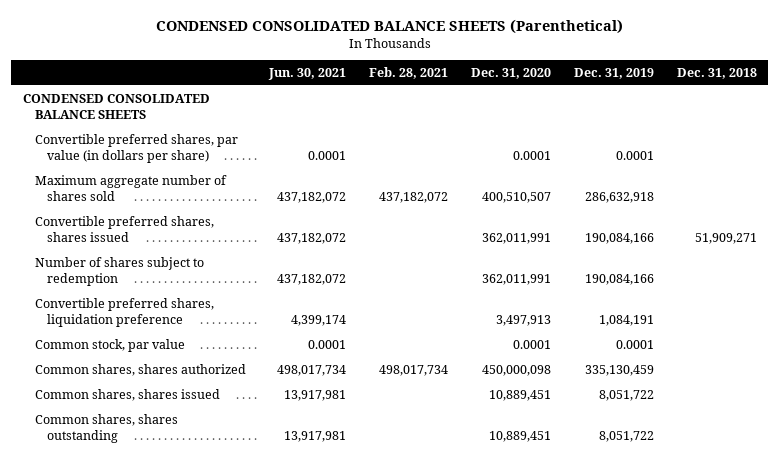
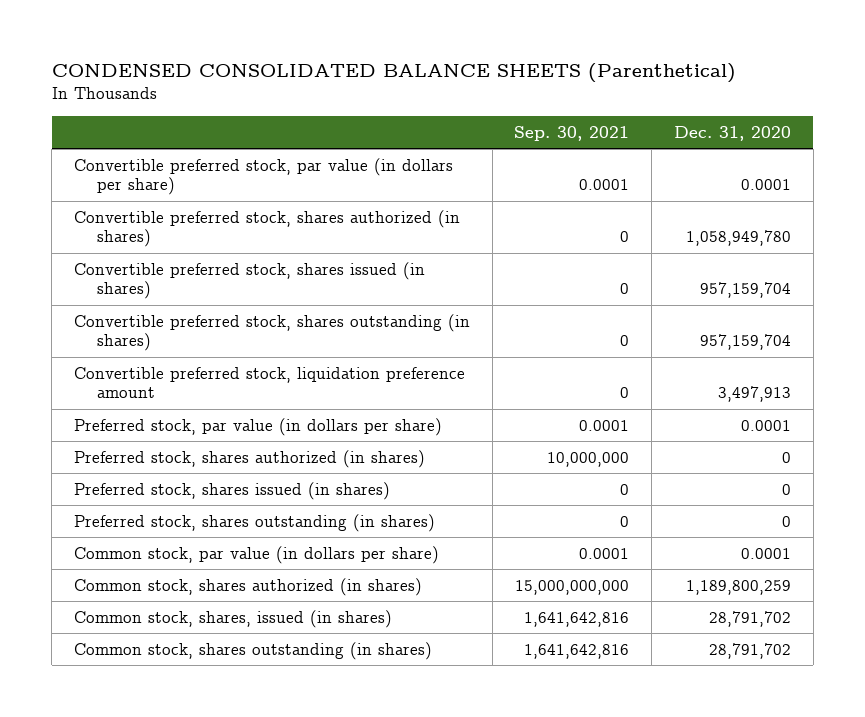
[267,67,346,80] Jun. 30, 2021 -> none
[368,66,448,79] Feb. 28, 2021 -> none
[573,67,654,79] Dec. 31, 2019 -> none
[676,67,757,79] Dec. 31, 2018 -> none
none -> [514,125,630,141] Sep. 30, 2021
[22,93,210,119] CONDENSED CONSOLIDATED BALANCE SHEETS -> none
[34,174,227,201] Maximum aggregate number of shares sold -> none
[34,256,204,286] Number of shares subject to redemption -> none
[34,133,238,163] Convertible preferred shares, par value (in dollars per share) -> [73,157,453,196] Convertible preferred stock, par value (in dollars per share)
none -> [73,209,460,248] Convertible preferred stock, shares authorized (in shares)
[34,215,214,242] Convertible preferred shares, shares issued -> [73,261,425,300] Convertible preferred stock, shares issued (in shares)
[481,232,551,244] 362,011,991 -> [699,282,791,299] 957,159,704
none -> [73,313,470,352] Convertible preferred stock, shares outstanding (in shares)
[34,297,214,327] Convertible preferred shares, liquidation preference -> [73,366,465,399] Convertible preferred stock, liquidation preference amount
none -> [73,417,442,436] Preferred stock, par value (in dollars per share)
none -> [73,449,425,468] Preferred stock, shares authorized (in shares)
none -> [73,481,390,500] Preferred stock, shares issued (in shares)
none -> [73,513,435,532] Preferred stock, shares outstanding (in shares)
[34,338,185,352] Common stock, par value -> [73,545,439,564] Common stock, par value (in dollars per share)
[34,363,246,376] Common shares, shares authorized -> [73,577,422,596] Common stock, shares authorized (in shares)
[481,364,551,376] 450,000,098 -> [685,579,791,595] 1,189,800,259
[34,388,220,401] Common shares, shares issued -> [73,609,392,628] Common stock, shares, issued (in shares)
[488,389,551,401] 10,889,451 -> [708,610,791,627] 28,791,702
[34,413,178,443] Common shares, shares outstanding -> [73,641,432,660] Common stock, shares outstanding (in shares)
[488,430,551,442] 10,889,451 -> [708,642,791,659] 28,791,702

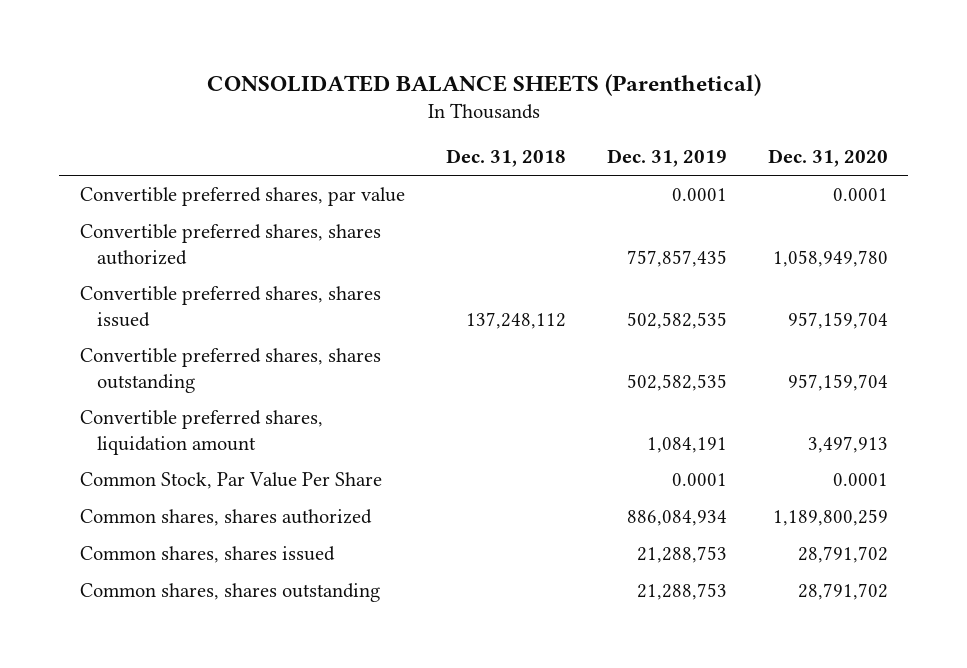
[51,63,736,84] CONDENSED CONSOLIDATED BALANCE SHEETS (Parenthetical) -> [206,73,761,96] CONSOLIDATED BALANCE SHEETS (Parenthetical)
[514,125,630,141] Sep. 30, 2021 -> none
none -> [445,149,566,168] Dec. 31, 2018
none -> [606,149,727,168] Dec. 31, 2019
[73,417,442,436] Preferred stock, par value (in dollars per share) -> none
[73,449,425,468] Preferred stock, shares authorized (in shares) -> none
[73,481,390,500] Preferred stock, shares issued (in shares) -> none
[73,513,435,532] Preferred stock, shares outstanding (in shares) -> none
[73,157,453,196] Convertible preferred stock, par value (in dollars per share) -> [79,186,405,206] Convertible preferred shares, par value
[73,209,460,248] Convertible preferred stock, shares authorized (in shares) -> [79,223,381,265] Convertible preferred shares, shares authorized
[73,261,425,300] Convertible preferred stock, shares issued (in shares) -> [79,285,381,327] Convertible preferred shares, shares issued
[73,313,470,352] Convertible preferred stock, shares outstanding (in shares) -> [79,347,381,393] Convertible preferred shares, shares outstanding
[73,366,465,399] Convertible preferred stock, liquidation preference amount -> [79,409,323,455] Convertible preferred shares, liquidation amount
[73,545,439,564] Common stock, par value (in dollars per share) -> [79,471,382,489] Common Stock, Par Value Per Share
[73,577,422,596] Common stock, shares authorized (in shares) -> [79,508,372,526] Common shares, shares authorized
[73,609,392,628] Common stock, shares, issued (in shares) -> [79,545,335,563] Common shares, shares issued
[73,641,432,660] Common stock, shares outstanding (in shares) -> [79,582,380,602] Common shares, shares outstanding

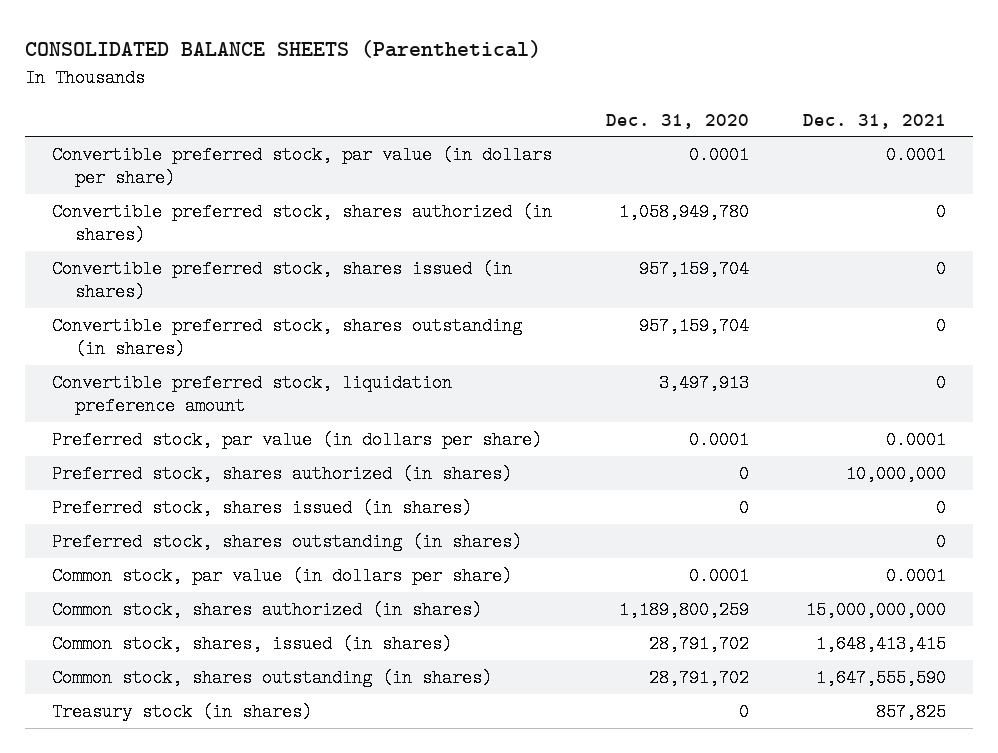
[445,149,566,168] Dec. 31, 2018 -> none
[606,149,727,168] Dec. 31, 2019 -> none
none -> [802,113,946,129] Dec. 31, 2021
[79,186,405,206] Convertible preferred shares, par value -> [52,145,553,187] Convertible preferred stock, par value (in dollars per share)
[79,223,381,265] Convertible preferred shares, shares authorized -> [52,202,553,244] Convertible preferred stock, shares authorized (in shares)
[79,285,381,327] Convertible preferred shares, shares issued -> [52,259,513,301] Convertible preferred stock, shares issued (in shares)
[79,347,381,393] Convertible preferred shares, shares outstanding -> [52,316,523,358] Convertible preferred stock, shares outstanding (in shares)
[79,409,323,455] Convertible preferred shares, liquidation amount -> [52,373,453,415] Convertible preferred stock, liquidation preference amount
none -> [52,430,543,449] Preferred stock, par value (in dollars per share)
none -> [52,464,513,483] Preferred stock, shares authorized (in shares)
none -> [52,498,473,517] Preferred stock, shares issued (in shares)
none -> [52,532,523,551] Preferred stock, shares outstanding (in shares)
[79,471,382,489] Common Stock, Par Value Per Share -> [52,566,513,585] Common stock, par value (in dollars per share)
[79,508,372,526] Common shares, shares authorized -> [52,600,483,619] Common stock, shares authorized (in shares)
[79,545,335,563] Common shares, shares issued -> [52,634,453,653] Common stock, shares, issued (in shares)
[79,582,380,602] Common shares, shares outstanding -> [52,668,493,687] Common stock, shares outstanding (in shares)
none -> [52,702,313,721] Treasury stock (in shares)

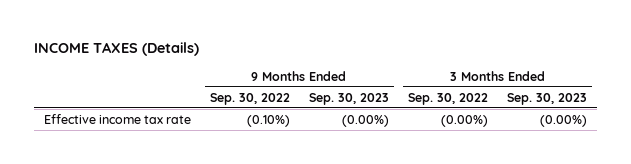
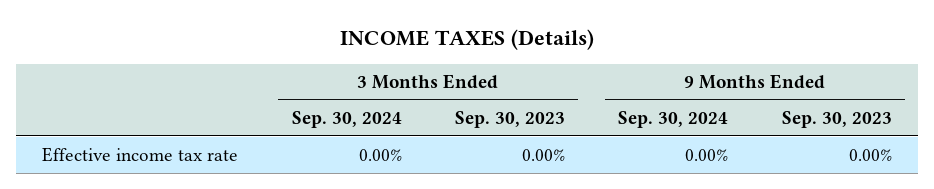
[209,92,290,105] Sep. 30, 2022 -> none
[408,92,489,105] Sep. 30, 2022 -> none
none -> [291,110,402,128] Sep. 30, 2024
none -> [618,110,729,128] Sep. 30, 2024
[341,114,389,127] (0.00%) -> [848,149,892,162] 0.00%
[540,114,588,127] (0.00%) -> [522,149,566,162] 0.00%

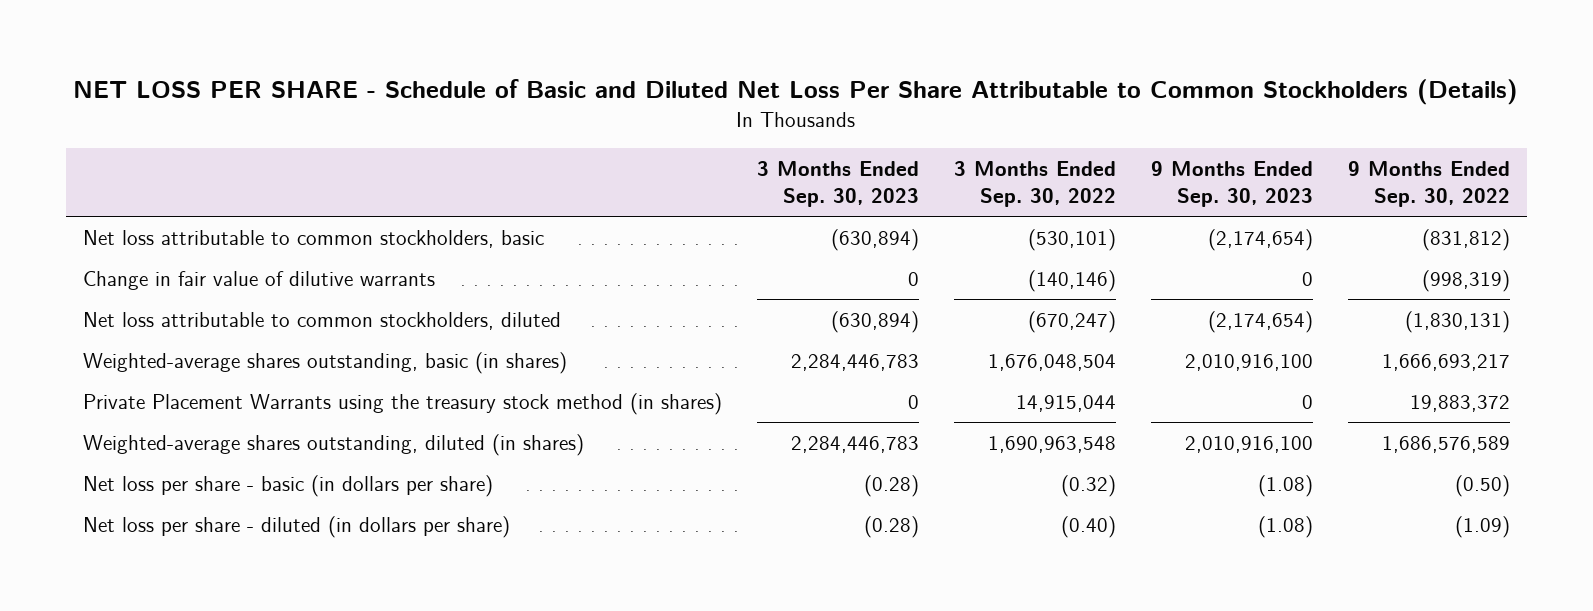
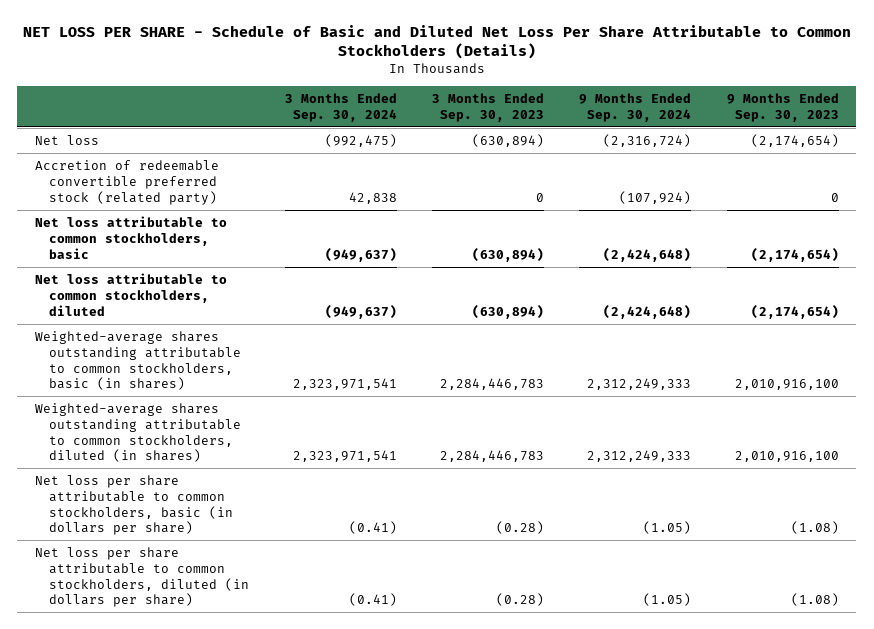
[953,161,1116,207] 3 Months Ended Sep. 30, 2022 -> none
[1347,161,1510,207] 9 Months Ended Sep. 30, 2022 -> none
none -> [284,93,397,122] 3 Months Ended Sep. 30, 2024
none -> [579,93,692,122] 9 Months Ended Sep. 30, 2024
none -> [34,134,99,145] Net loss
none -> [34,159,219,205] Accretion of redeemable convertible preferred stock (related party)
[83,271,436,291] Change in fair value of dilutive warrants -> none
[83,393,723,416] Private Placement Warrants using the treasury stock method (in shares) -> none
[83,352,568,375] Weighted-average shares outstanding, basic (in shares) -> [34,330,242,391] Weighted-average shares outstanding attributable to common stockholders, basic (in shares)
[83,434,585,457] Weighted-average shares outstanding, diluted (in shares) -> [34,402,242,463] Weighted-average shares outstanding attributable to common stockholders, diluted (in shares)
[83,475,494,498] Net loss per share - basic (in dollars per share) -> [34,474,234,536] Net loss per share attributable to common stockholders, basic (in dollars per share)
[83,516,511,539] Net loss per share - diluted (in dollars per share) -> [34,546,250,608] Net loss per share attributable to common stockholders, diluted (in dollars per share)

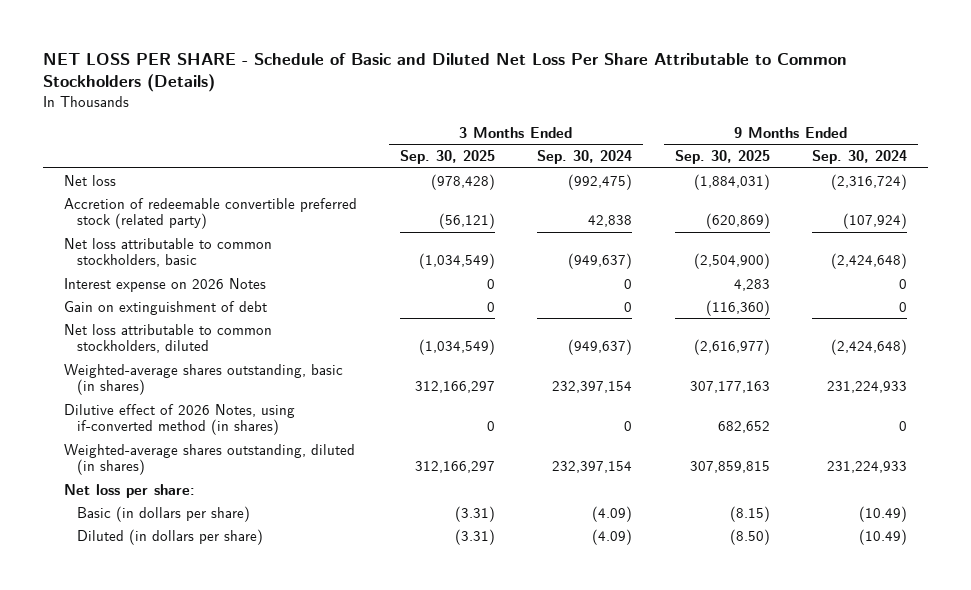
[431,93,544,122] 3 Months Ended Sep. 30, 2023 -> none
[726,93,839,122] 9 Months Ended Sep. 30, 2023 -> none
none -> [399,149,495,164] Sep. 30, 2025
none -> [674,149,770,164] Sep. 30, 2025
none -> [64,277,267,292] Interest expense on 2026 Notes
none -> [64,300,268,315] Gain on extinguishment of debt
[34,330,242,391] Weighted-average shares outstanding attributable to common stockholders, basic (in shares) -> [64,363,344,396] Weighted-average shares outstanding, basic (in shares)
[292,378,397,391] 2,323,971,541 -> [552,381,633,394] 232,397,154
[587,378,692,391] 2,312,249,333 -> [827,381,908,394] 231,224,933
none -> [64,403,296,436] Dilutive effect of 2026 Notes, using if-converted method (in shares)
[34,402,242,463] Weighted-average shares outstanding attributable to common stockholders, diluted (in shares) -> [64,443,356,476] Weighted-average shares outstanding, diluted (in shares)
[292,450,397,463] 2,323,971,541 -> [552,461,633,474] 232,397,154
[587,450,692,463] 2,312,249,333 -> [827,461,908,474] 231,224,933
none -> [64,483,196,498] Net loss per share:
[34,474,234,536] Net loss per share attributable to common stockholders, basic (in dollars per share) -> [77,505,251,522] Basic (in dollars per share)
[348,521,397,535] (0.41) -> [592,505,633,522] (4.09)
[643,521,692,535] (1.05) -> [859,505,908,522] (10.49)
[34,546,250,608] Net loss per share attributable to common stockholders, diluted (in dollars per share) -> [77,528,264,545] Diluted (in dollars per share)
[348,593,397,607] (0.41) -> [592,528,633,545] (4.09)
[643,593,692,607] (1.05) -> [859,528,908,545] (10.49)

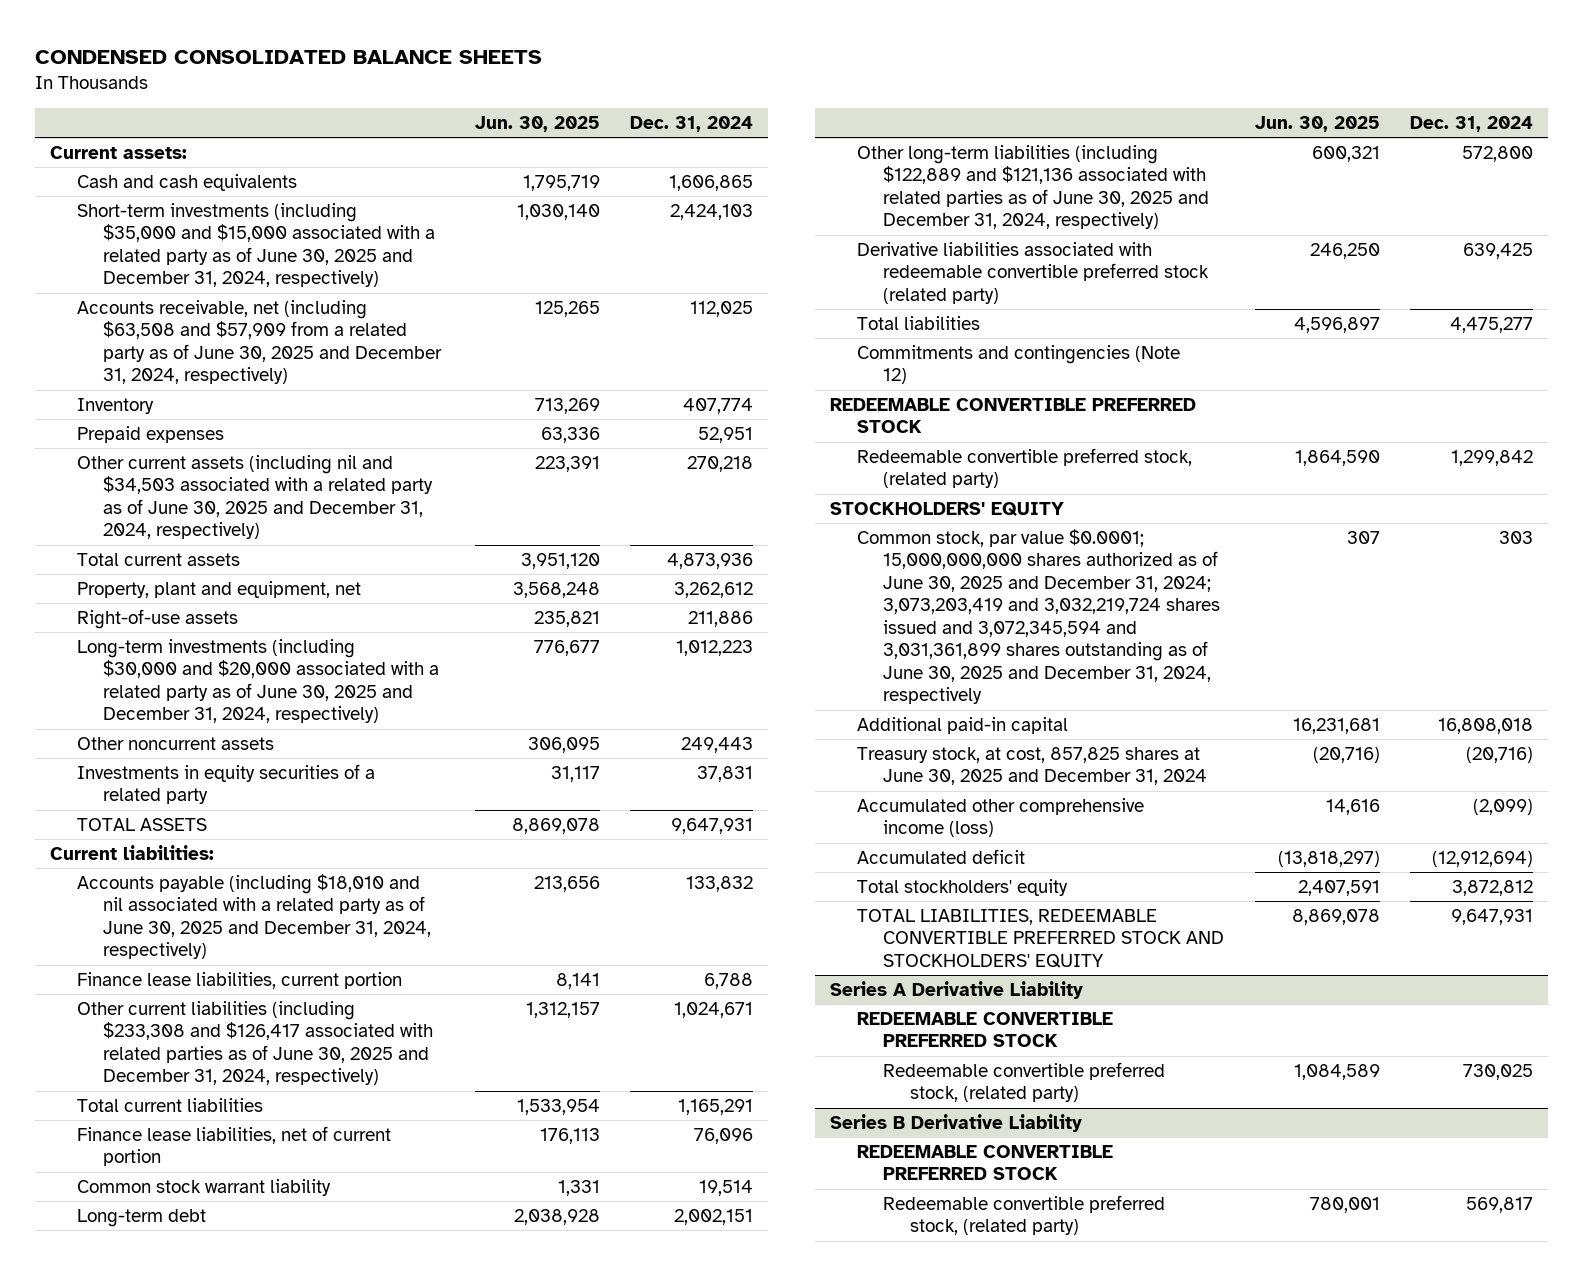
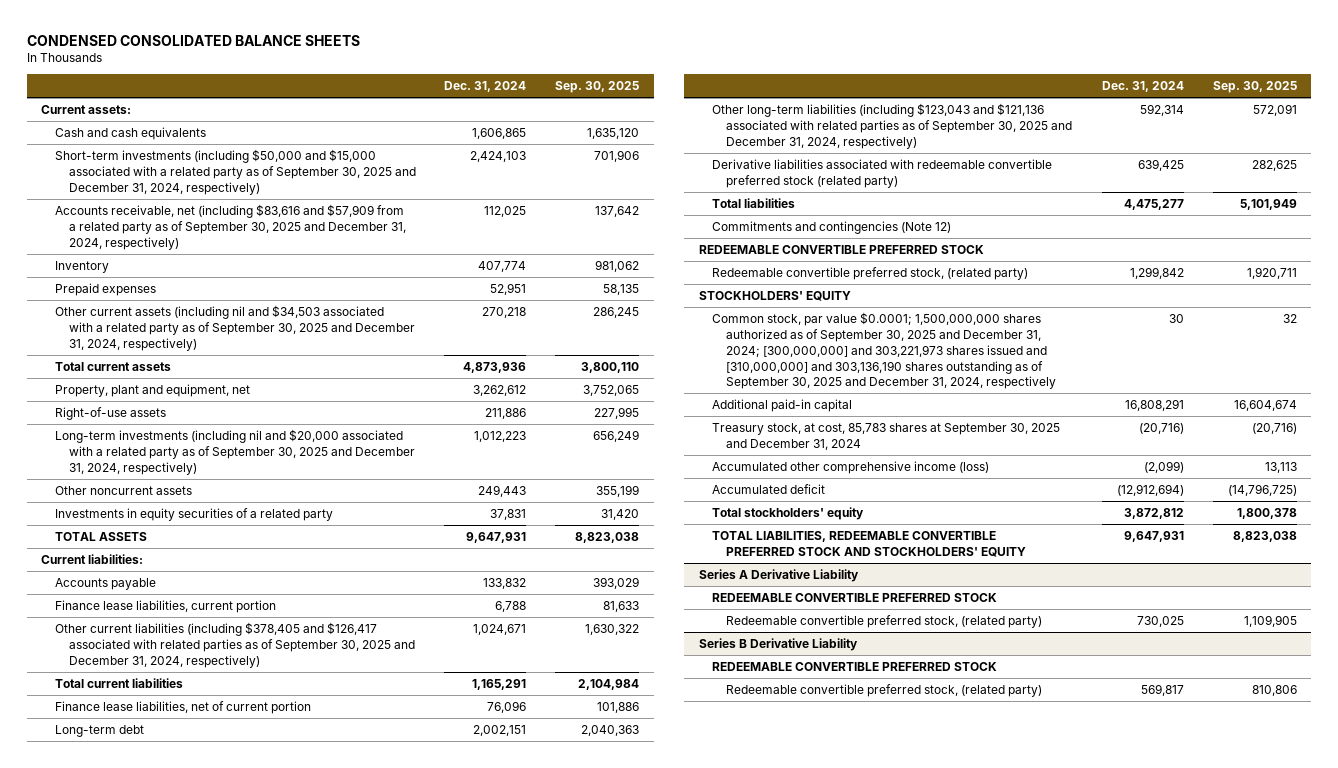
[474,115,600,132] Jun. 30, 2025 -> none
none -> [555,81,640,94] Sep. 30, 2025
[76,203,436,288] Short-term investments (including $35,000 and $15,000 associated with a related party as of June 30, 2025 and December 31, 2024, respectively) -> [54,148,416,195] Short-term investments (including $50,000 and $15,000 associated with a related party as of September 30, 2025 and December 31, 2024, respectively)
[76,300,443,385] Accounts receivable, net (including $63,508 and $57,909 from a related party as of June 30, 2025 and December 31, 2024, respectively) -> [54,203,406,250] Accounts receivable, net (including $83,616 and $57,909 from a related party as of September 30, 2025 and December 31, 2024, respectively)
[76,455,434,540] Other current assets (including nil and $34,503 associated with a related party as of June 30, 2025 and December 31, 2024, respectively) -> [54,304,415,351] Other current assets (including nil and $34,503 associated with a related party as of September 30, 2025 and December 31, 2024, respectively)
[76,639,440,724] Long-term investments (including $30,000 and $20,000 associated with a related party as of June 30, 2025 and December 31, 2024, respectively) -> [54,428,415,475] Long-term investments (including nil and $20,000 associated with a related party as of September 30, 2025 and December 31, 2024, respectively)
[76,874,432,960] Accounts payable (including $18,010 and nil associated with a related party as of June 30, 2025 and December 31, 2024, respectively) -> [54,577,156,590] Accounts payable
[76,1001,434,1086] Other current liabilities (including $233,308 and $126,417 associated with related parties as of June 30, 2025 and December 31, 2024, respectively) -> [54,621,415,668] Other current liabilities (including $378,405 and $126,417 associated with related parties as of September 30, 2025 and December 31, 2024, respectively)
[76,1179,331,1197] Common stock warrant liability -> none
[856,145,1210,230] Other long-term liabilities (including $122,889 and $121,136 associated with related parties as of June 30, 2025 and December 31, 2024, respectively) -> [712,102,1073,149] Other long-term liabilities (including $123,043 and $121,136 associated with related parties as of September 30, 2025 and December 31, 2024, respectively)
[1462,146,1534,163] 572,800 -> [1139,103,1184,116] 592,314
[856,529,1221,705] Common stock, par value $0.0001; 15,000,000,000 shares authorized as of June 30, 2025 and December 31, 2024; 3,073,203,419 and 3,032,219,724 shares issued and 3,072,345,594 and 3,031,361,899 shares outstanding as of June 30, 2025 and December 31, 2024, respectively -> [712,311,1057,390] Common stock, par value $0.0001; 1,500,000,000 shares authorized as of September 30, 2025 and December 31, 2024; [300,000,000] and 303,221,973 shares issued and [310,000,000] and 303,136,190 shares outstanding as of September 30, 2025 and December 31, 2024, respectively
[1499,531,1534,545] 303 -> [1168,313,1184,323] 30
[1438,718,1534,735] 16,808,018 -> [1124,398,1184,411] 16,808,291
[856,747,1208,786] Treasury stock, at cost, 857,825 shares at June 30, 2025 and December 31, 2024 -> [712,422,1061,450] Treasury stock, at cost, 85,783 shares at September 30, 2025 and December 31, 2024

